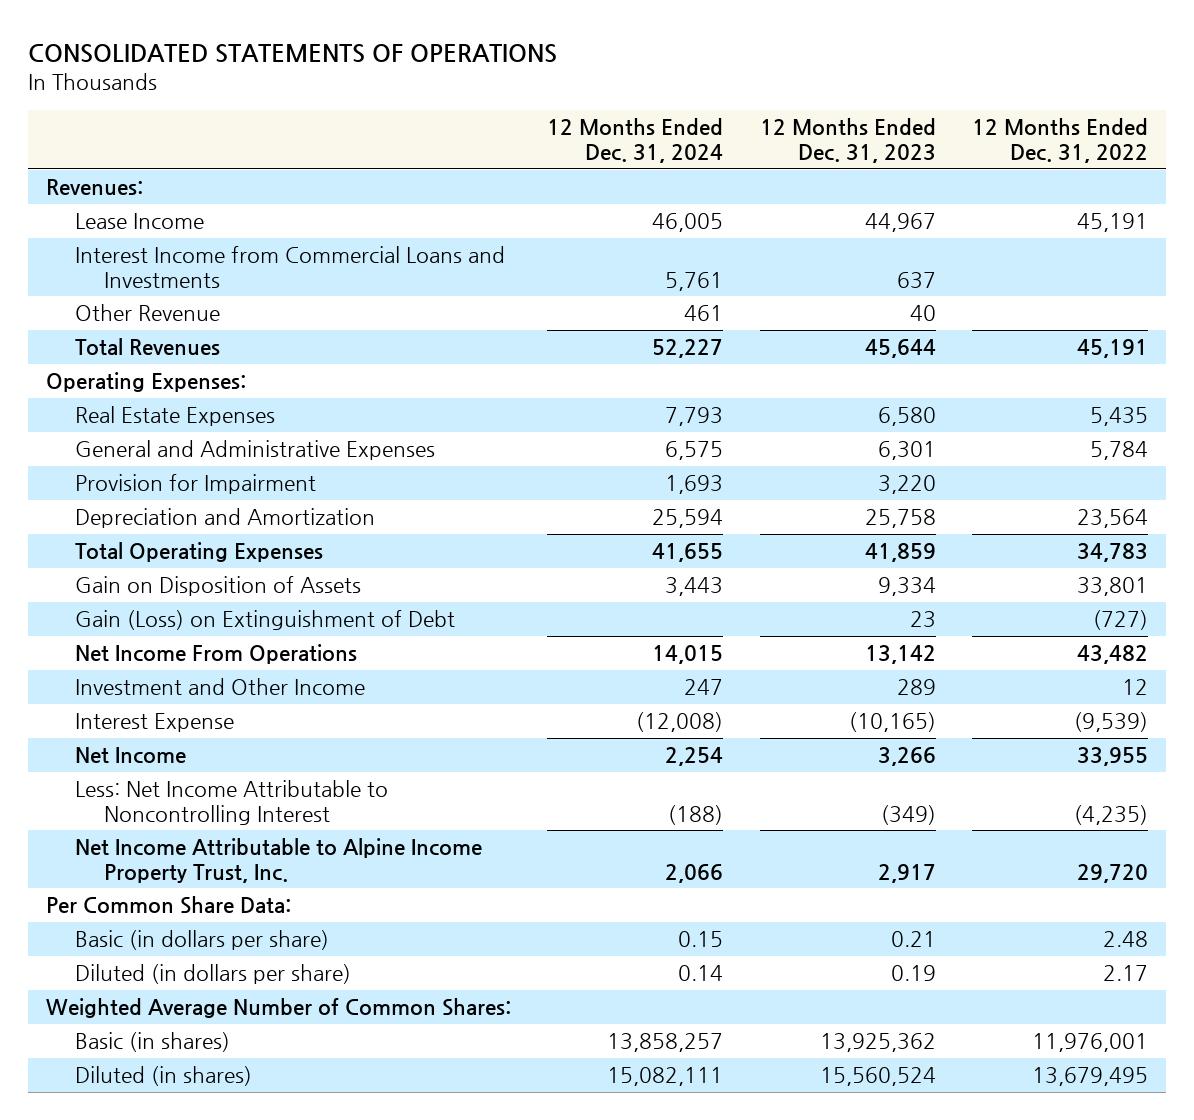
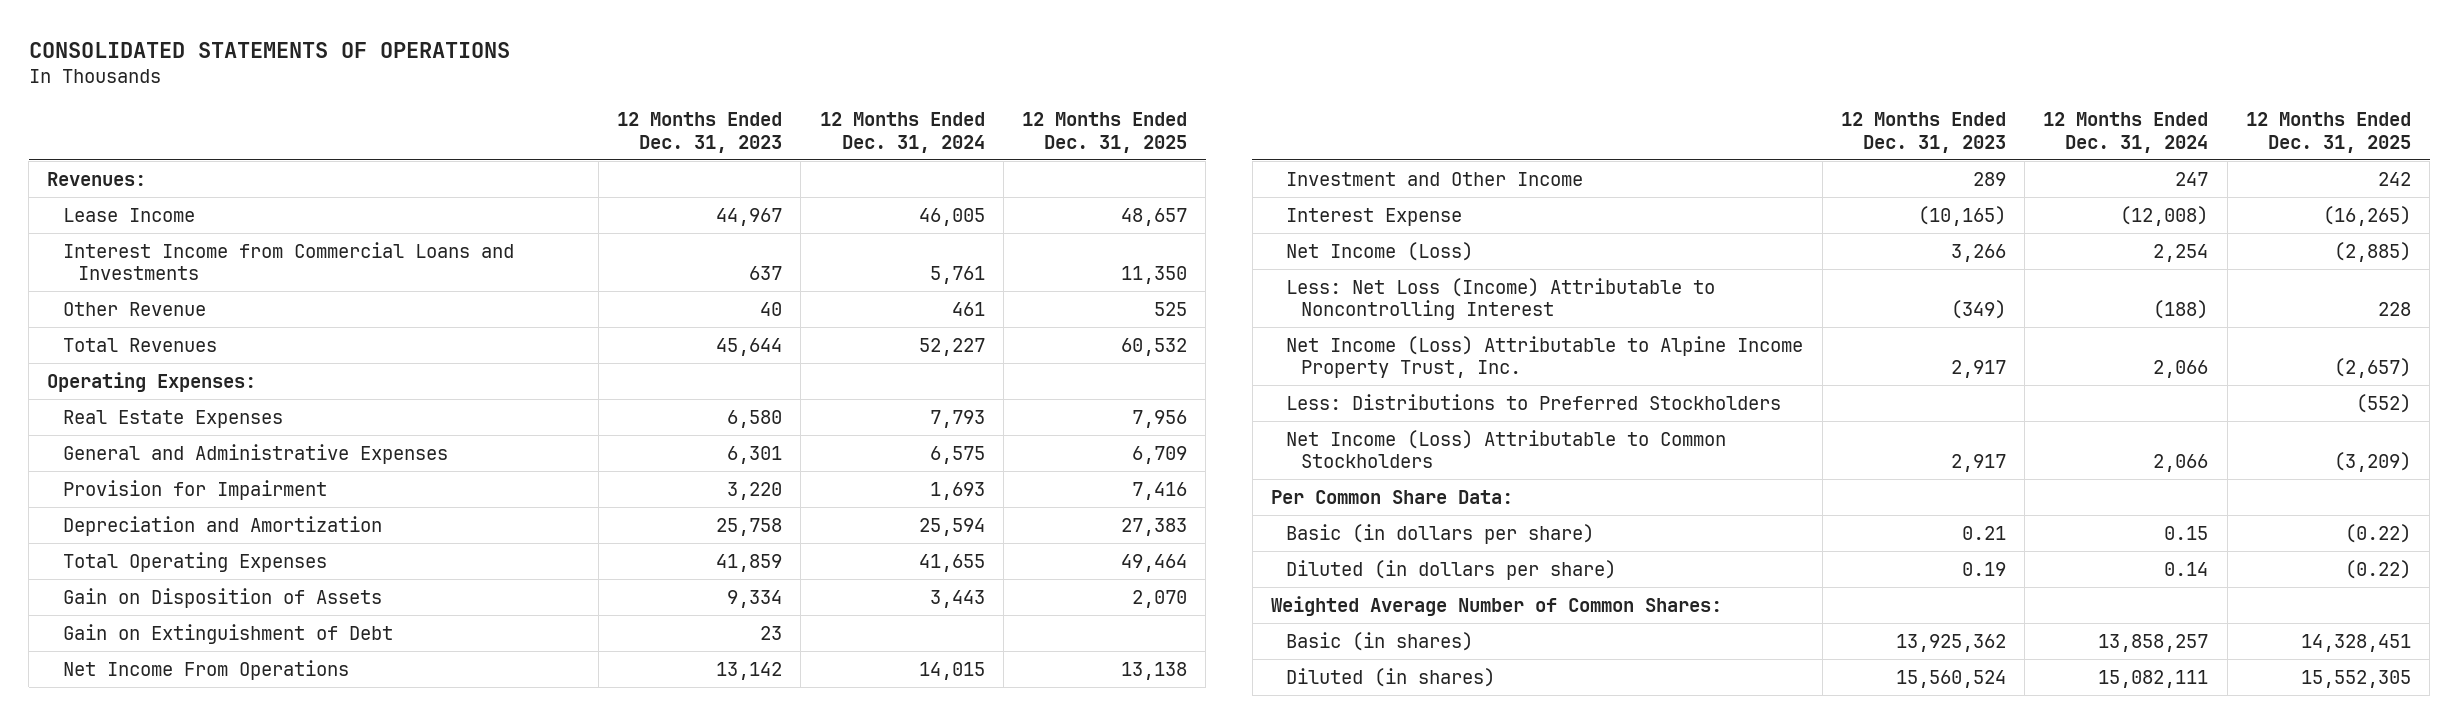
[971,118,1148,164] 12 Months Ended Dec. 31, 2022 -> none
none -> [1022,112,1188,153] 12 Months Ended Dec. 31, 2025
[75,610,456,631] Gain (Loss) on Extinguishment of Debt -> [62,623,393,644] Gain on Extinguishment of Debt
[75,747,187,765] Net Income -> [1286,241,1474,261] Net Income (Loss)
[75,780,389,825] Less: Net Income Attributable to Noncontrolling Interest -> [1286,277,1716,321] Less: Net Loss (Income) Attributable to Noncontrolling Interest
[75,838,483,883] Net Income Attributable to Alpine Income Property Trust, Inc. -> [1286,335,1804,379] Net Income (Loss) Attributable to Alpine Income Property Trust, Inc.
none -> [1286,393,1782,410] Less: Distributions to Preferred Stockholders
none -> [1286,429,1727,469] Net Income (Loss) Attributable to Common Stockholders

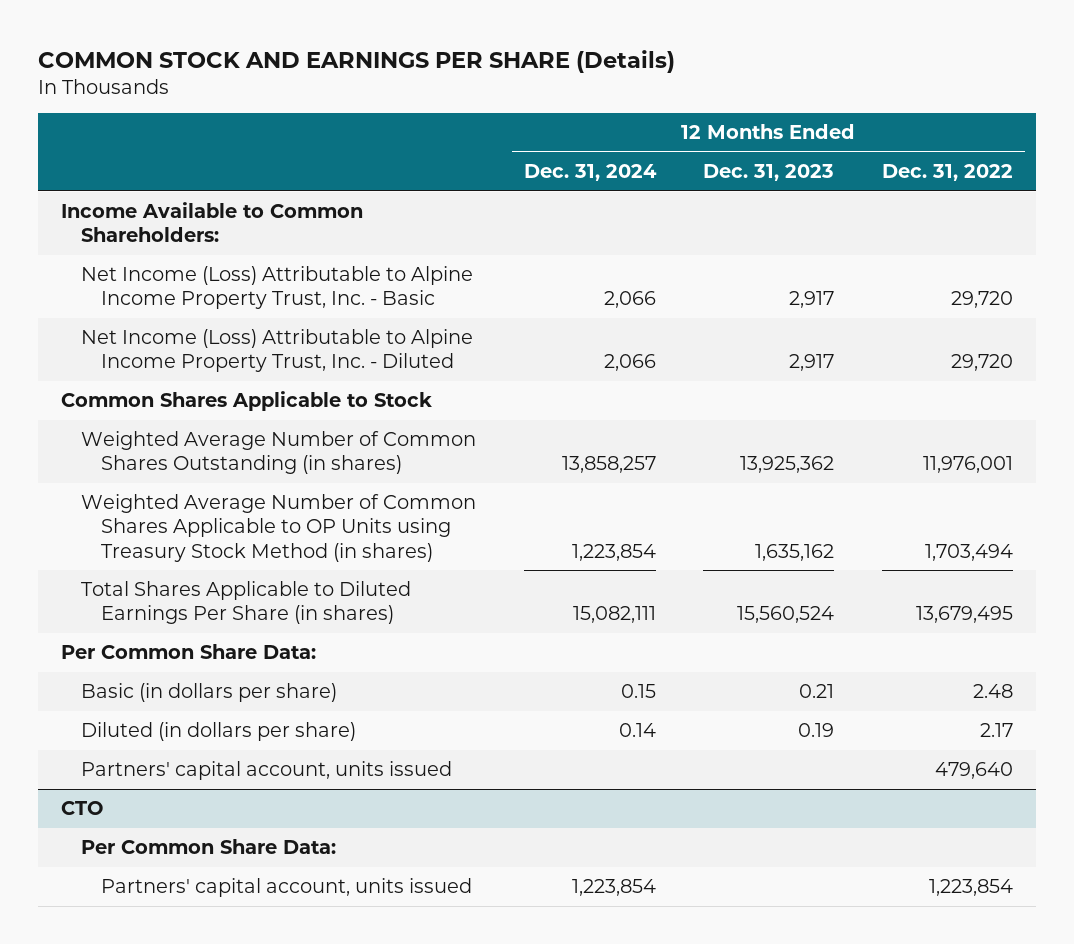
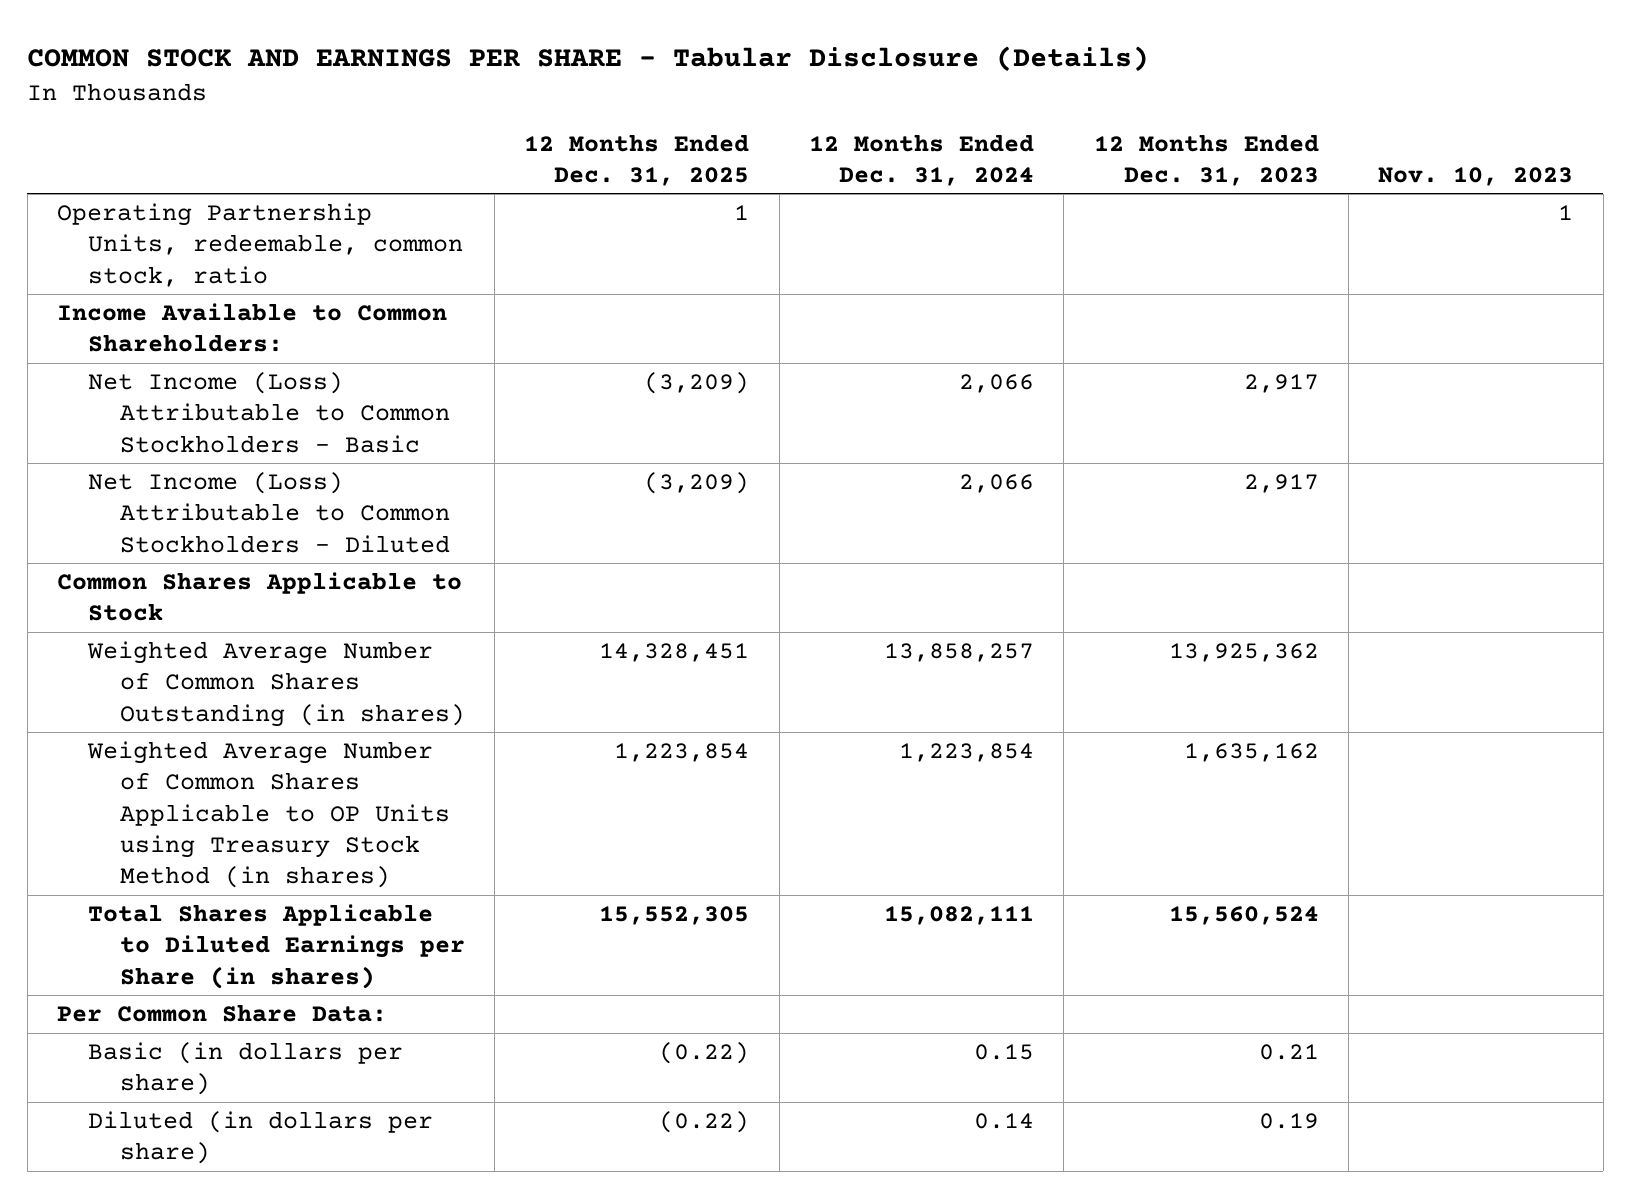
[37,49,675,73] COMMON STOCK AND EARNINGS PER SHARE (Details) -> [27,45,1150,72] COMMON STOCK AND EARNINGS PER SHARE - Tabular Disclosure (Details)
[881,164,1013,182] Dec. 31, 2022 -> none
none -> [524,133,750,186] 12 Months Ended Dec. 31, 2025
none -> [1378,166,1574,186] Nov. 10, 2023
none -> [56,203,464,287] Operating Partnership Units, redeemable, common stock, ratio
[81,266,474,310] Net Income (Loss) Attributable to Alpine Income Property Trust, Inc. - Basic -> [88,372,450,453] Net Income (Loss) Attributable to Common Stockholders - Basic
[81,329,474,373] Net Income (Loss) Attributable to Alpine Income Property Trust, Inc. - Diluted -> [88,472,450,553] Net Income (Loss) Attributable to Common Stockholders - Diluted
[81,581,412,625] Total Shares Applicable to Diluted Earnings Per Share (in shares) -> [88,904,465,989] Total Shares Applicable to Diluted Earnings per Share (in shares)
[81,761,453,781] Partners' capital account, units issued -> none
[61,801,104,816] CTO -> none
[81,839,337,855] Per Common Share Data: -> none
[101,878,473,898] Partners' capital account, units issued -> none

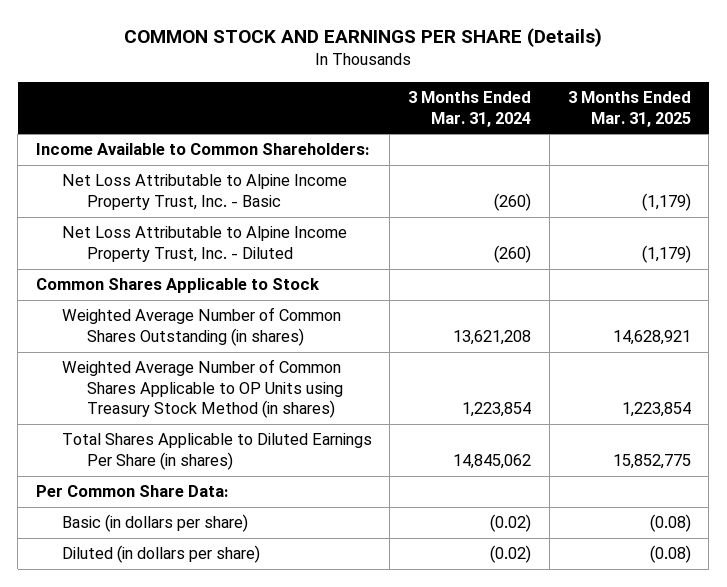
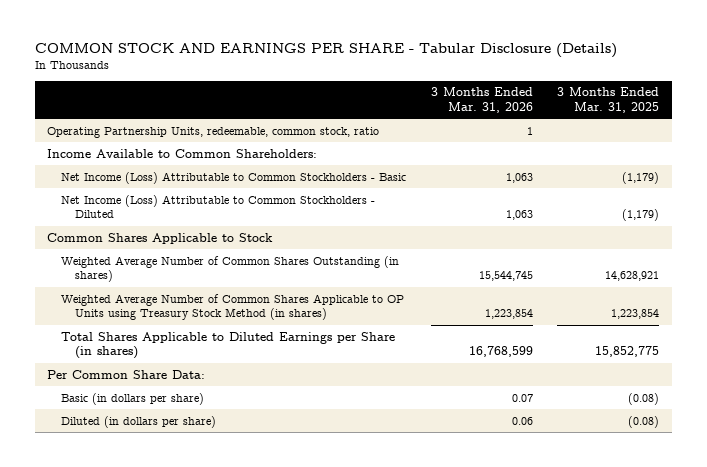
[124,28,603,48] COMMON STOCK AND EARNINGS PER SHARE (Details) -> [34,42,617,58] COMMON STOCK AND EARNINGS PER SHARE - Tabular Disclosure (Details)
[408,91,532,127] 3 Months Ended Mar. 31, 2024 -> none
none -> [430,87,533,114] 3 Months Ended Mar. 31, 2026
none -> [47,126,380,138] Operating Partnership Units, redeemable, common stock, ratio
[61,174,347,210] Net Loss Attributable to Alpine Income Property Trust, Inc. - Basic -> [61,171,407,184] Net Income (Loss) Attributable to Common Stockholders - Basic
[61,226,347,262] Net Loss Attributable to Alpine Income Property Trust, Inc. - Diluted -> [61,194,376,219] Net Income (Loss) Attributable to Common Stockholders - Diluted
[61,433,372,470] Total Shares Applicable to Diluted Earnings Per Share (in shares) -> [61,331,396,360] Total Shares Applicable to Diluted Earnings per Share (in shares)

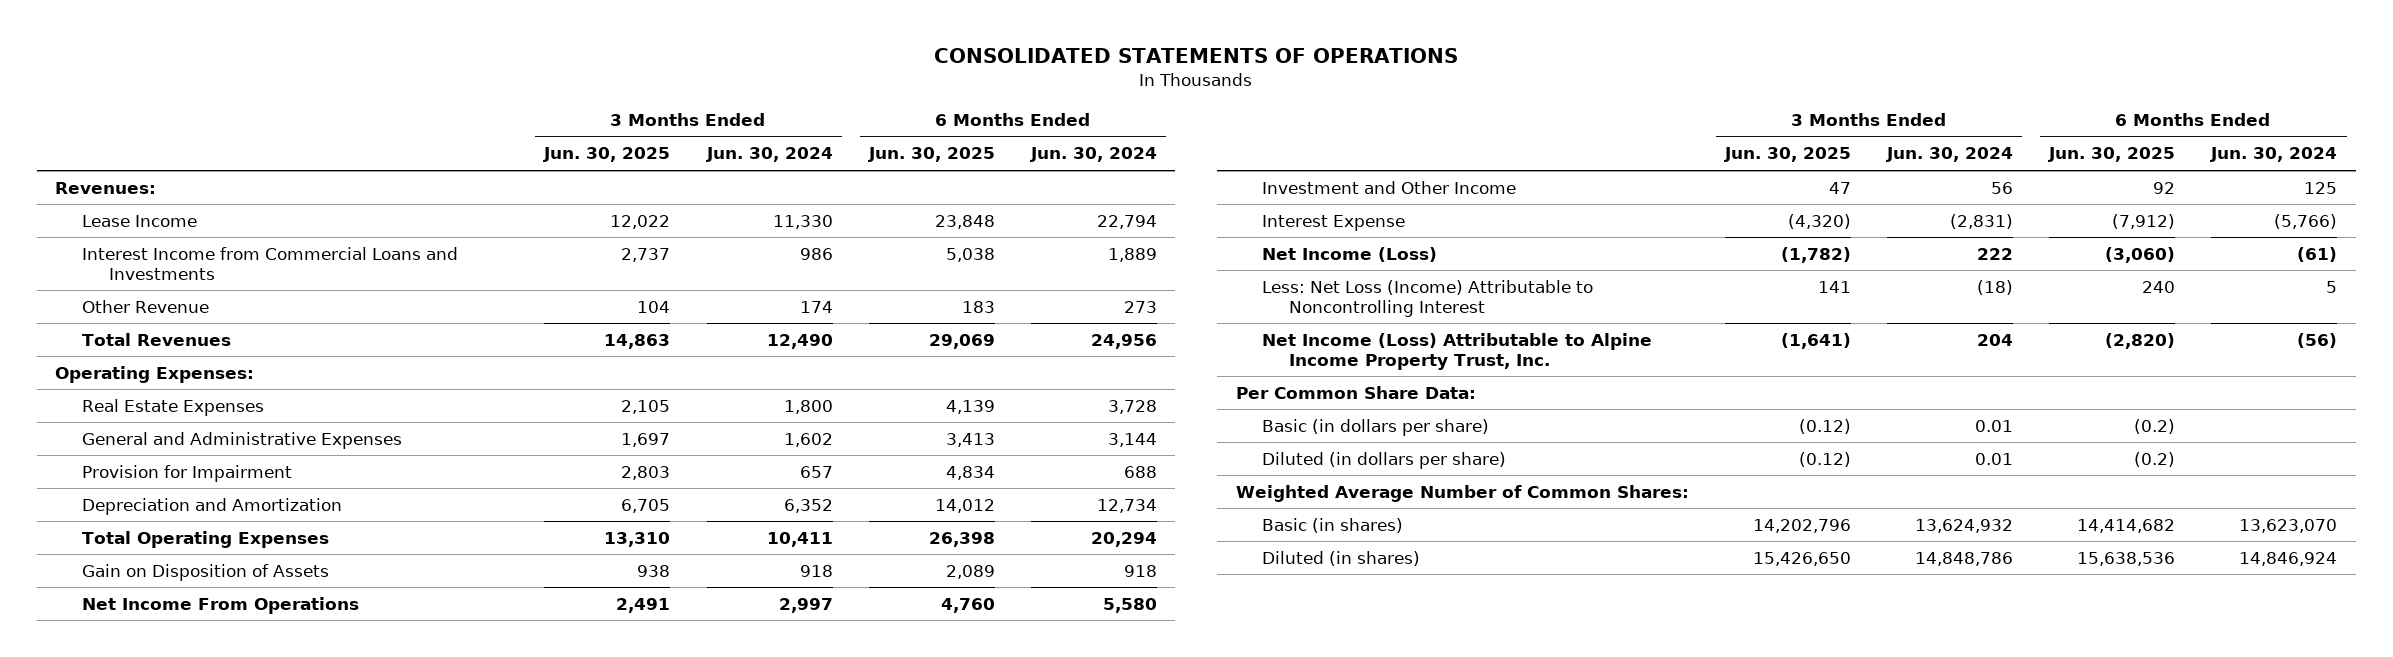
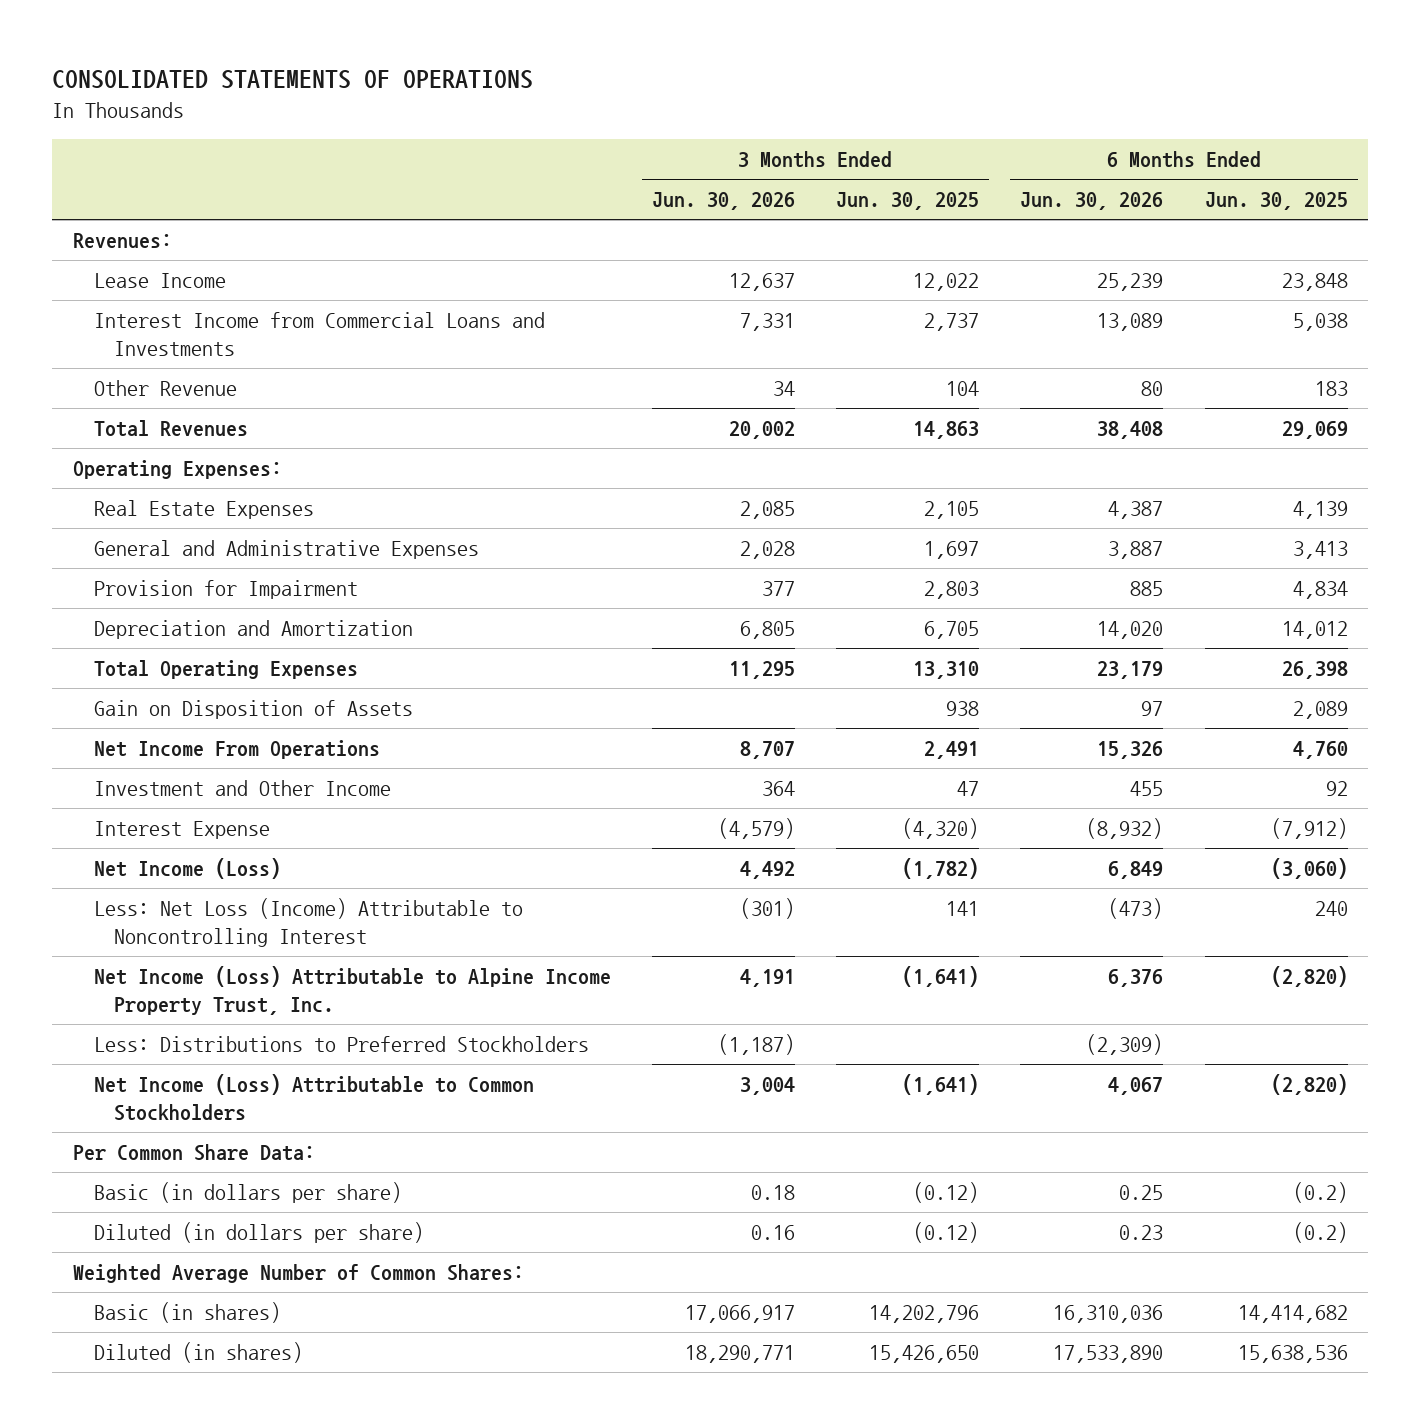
[705,147,833,163] Jun. 30, 2024 -> none
[1030,147,1158,163] Jun. 30, 2024 -> none
none -> [651,192,795,211] Jun. 30, 2026
none -> [1020,192,1164,211] Jun. 30, 2026
none -> [93,1036,589,1053] Less: Distributions to Preferred Stockholders
none -> [93,1074,534,1122] Net Income (Loss) Attributable to Common Stockholders

